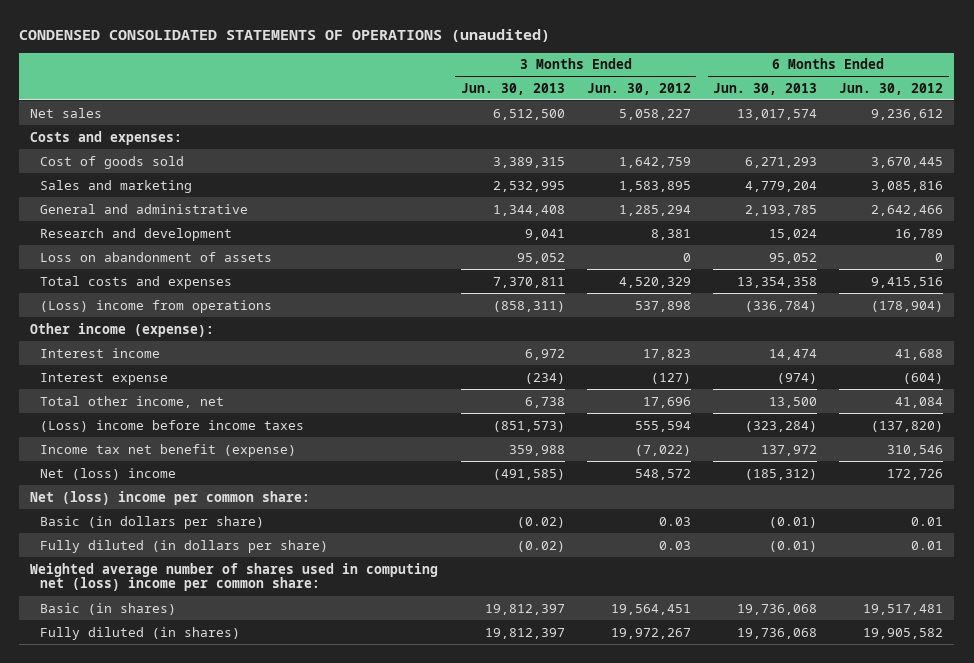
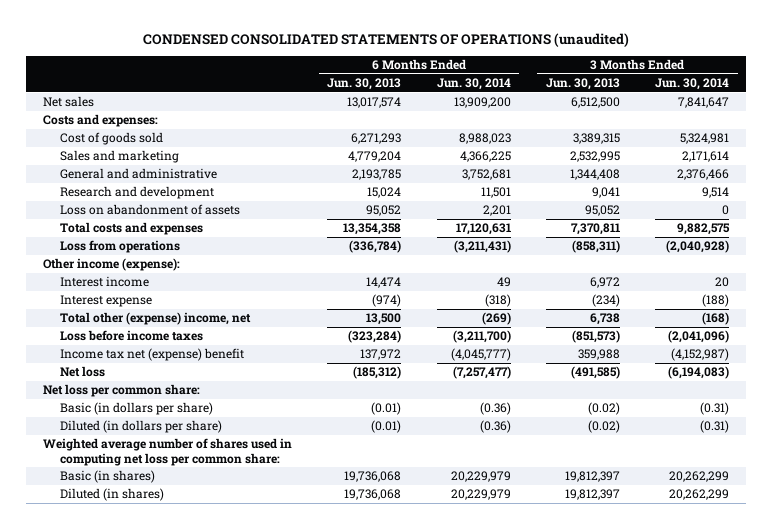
[586,82,691,95] Jun. 30, 2012 -> none
[839,82,944,95] Jun. 30, 2012 -> none
none -> [436,78,511,91] Jun. 30, 2014
none -> [654,78,729,91] Jun. 30, 2014
[40,299,273,313] (Loss) income from operations -> [60,240,181,254] Loss from operations
[40,395,225,408] Total other income, net -> [60,312,252,326] Total other (expense) income, net
[40,419,305,432] (Loss) income before income taxes -> [60,330,204,342] Loss before income taxes
[40,443,297,457] Income tax net benefit (expense) -> [60,348,245,362] Income tax net (expense) benefit
[40,467,177,480] Net (loss) income -> [60,366,106,378] Net loss
[30,490,311,505] Net (loss) income per common share: -> [43,384,201,398] Net loss per common share:
[40,539,329,553] Fully diluted (in dollars per share) -> [60,420,223,434] Diluted (in dollars per share)
[30,562,439,592] Weighted average number of shares used in computing net (loss) income per common share: -> [43,438,293,466] Weighted average number of shares used in computing net loss per common share:
[40,626,241,640] Fully diluted (in shares) -> [60,488,165,502] Diluted (in shares)

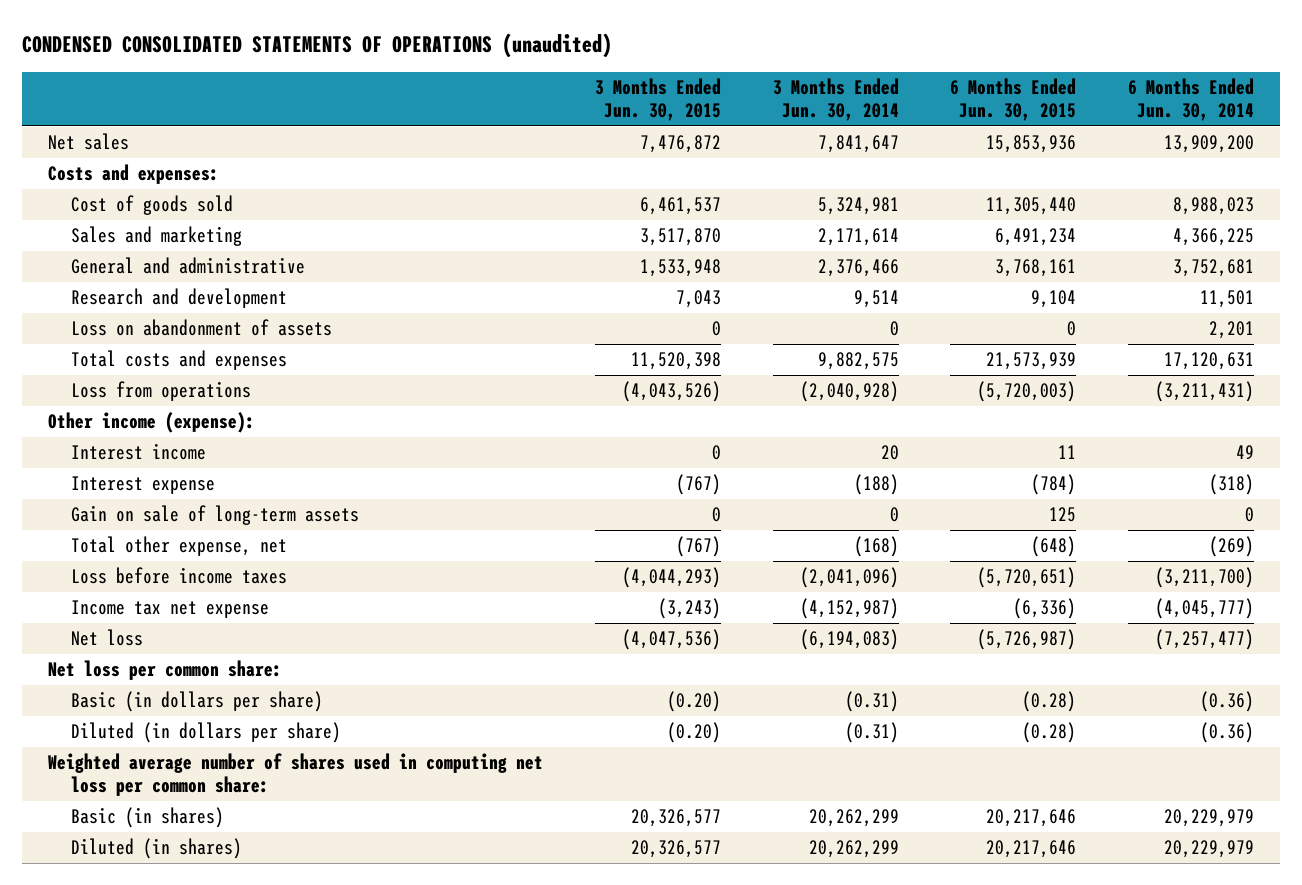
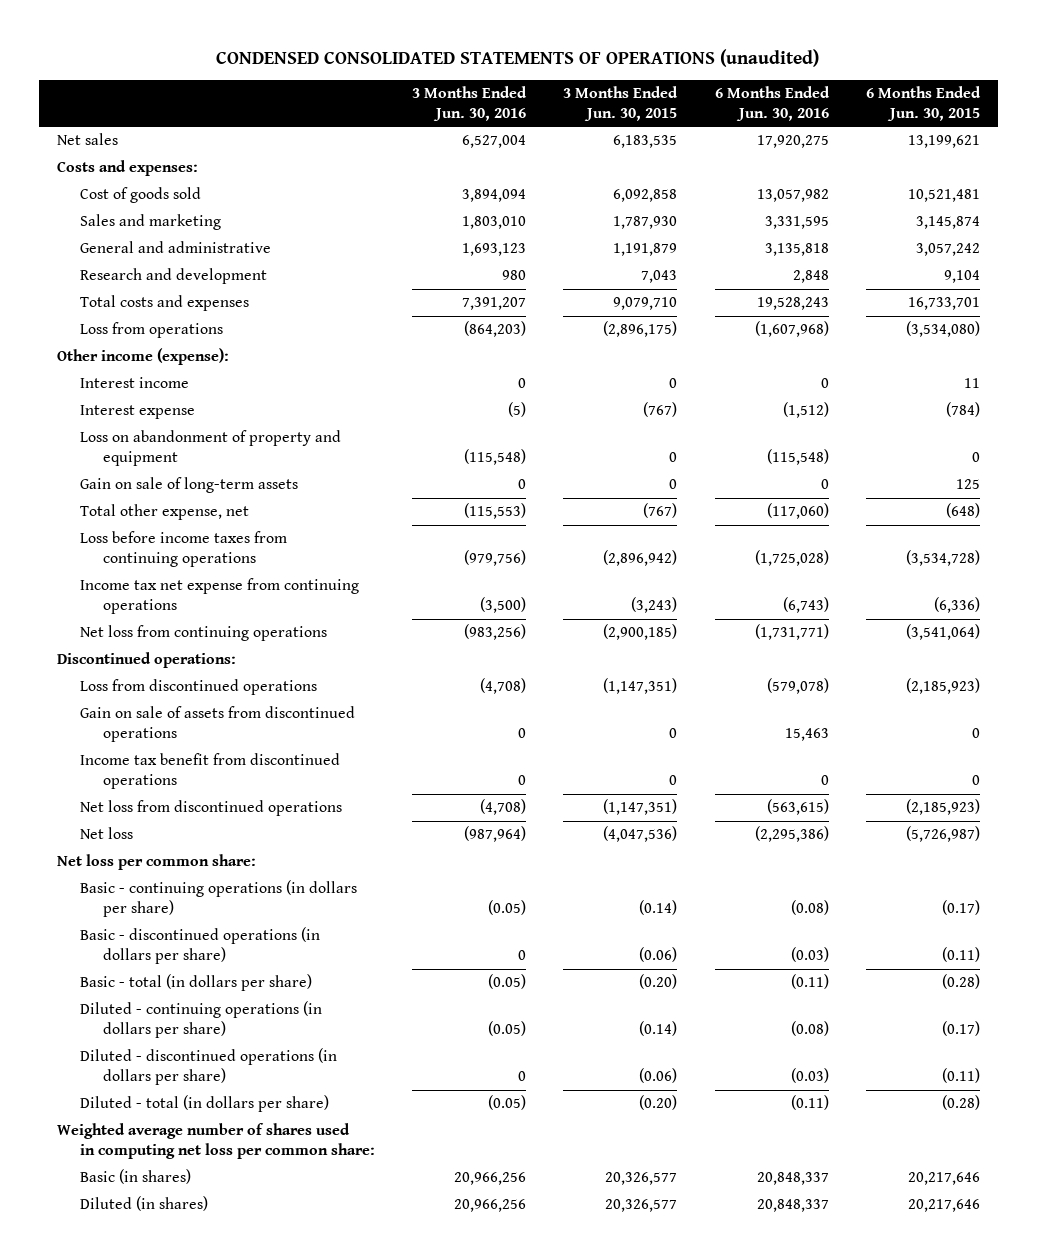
[772,77,899,122] 3 Months Ended Jun. 30, 2014 -> none
[1128,77,1255,122] 6 Months Ended Jun. 30, 2014 -> none
none -> [412,86,528,121] 3 Months Ended Jun. 30, 2016
none -> [714,86,830,121] 6 Months Ended Jun. 30, 2016
[639,135,721,154] 7,476,872 -> [613,135,678,149] 6,183,535
[986,135,1077,154] 15,853,936 -> [907,135,980,149] 13,199,621
[639,197,721,216] 6,461,537 -> [613,189,678,203] 6,092,858
[986,197,1077,216] 11,305,440 -> [907,189,980,203] 10,521,481
[639,228,721,247] 3,517,870 -> [613,216,678,230] 1,787,930
[995,228,1077,247] 6,491,234 -> [915,216,980,230] 3,145,874
[639,259,721,278] 1,533,948 -> [613,243,678,257] 1,191,879
[995,259,1077,278] 3,768,161 -> [915,243,980,257] 3,057,242
[70,319,332,337] Loss on abandonment of assets -> none
[630,352,721,371] 11,520,398 -> [613,297,678,311] 9,079,710
[986,352,1077,371] 21,573,939 -> [907,297,980,311] 16,733,701
[621,381,721,403] (4,043,526) -> [603,321,678,338] (2,896,175)
[977,381,1077,403] (5,720,003) -> [905,321,980,338] (3,534,080)
none -> [80,430,342,467] Loss on abandonment of property and equipment
[70,567,287,585] Loss before income taxes -> [80,531,288,568] Loss before income taxes from continuing operations
[621,567,721,589] (4,044,293) -> [603,550,678,567] (2,896,942)
[977,567,1077,589] (5,720,651) -> [905,550,980,567] (3,534,728)
[70,600,269,619] Income tax net expense -> [80,578,360,615] Income tax net expense from continuing operations
none -> [80,625,328,642] Net loss from continuing operations
none -> [57,652,237,669] Discontinued operations:
none -> [80,679,318,696] Loss from discontinued operations
none -> [80,706,356,743] Gain on sale of assets from discontinued operations
none -> [80,753,341,790] Income tax benefit from discontinued operations
none -> [80,800,343,817] Net loss from discontinued operations
none -> [80,880,358,918] Basic - continuing operations (in dollars per share)
none -> [80,927,321,965] Basic - discontinued operations (in dollars per share)
[70,691,323,713] Basic (in dollars per share) -> [80,974,313,992] Basic - total (in dollars per share)
none -> [80,1001,323,1039] Diluted - continuing operations (in dollars per share)
none -> [80,1048,338,1086] Diluted - discontinued operations (in dollars per share)
[70,722,341,744] Diluted (in dollars per share) -> [80,1095,330,1113] Diluted - total (in dollars per share)

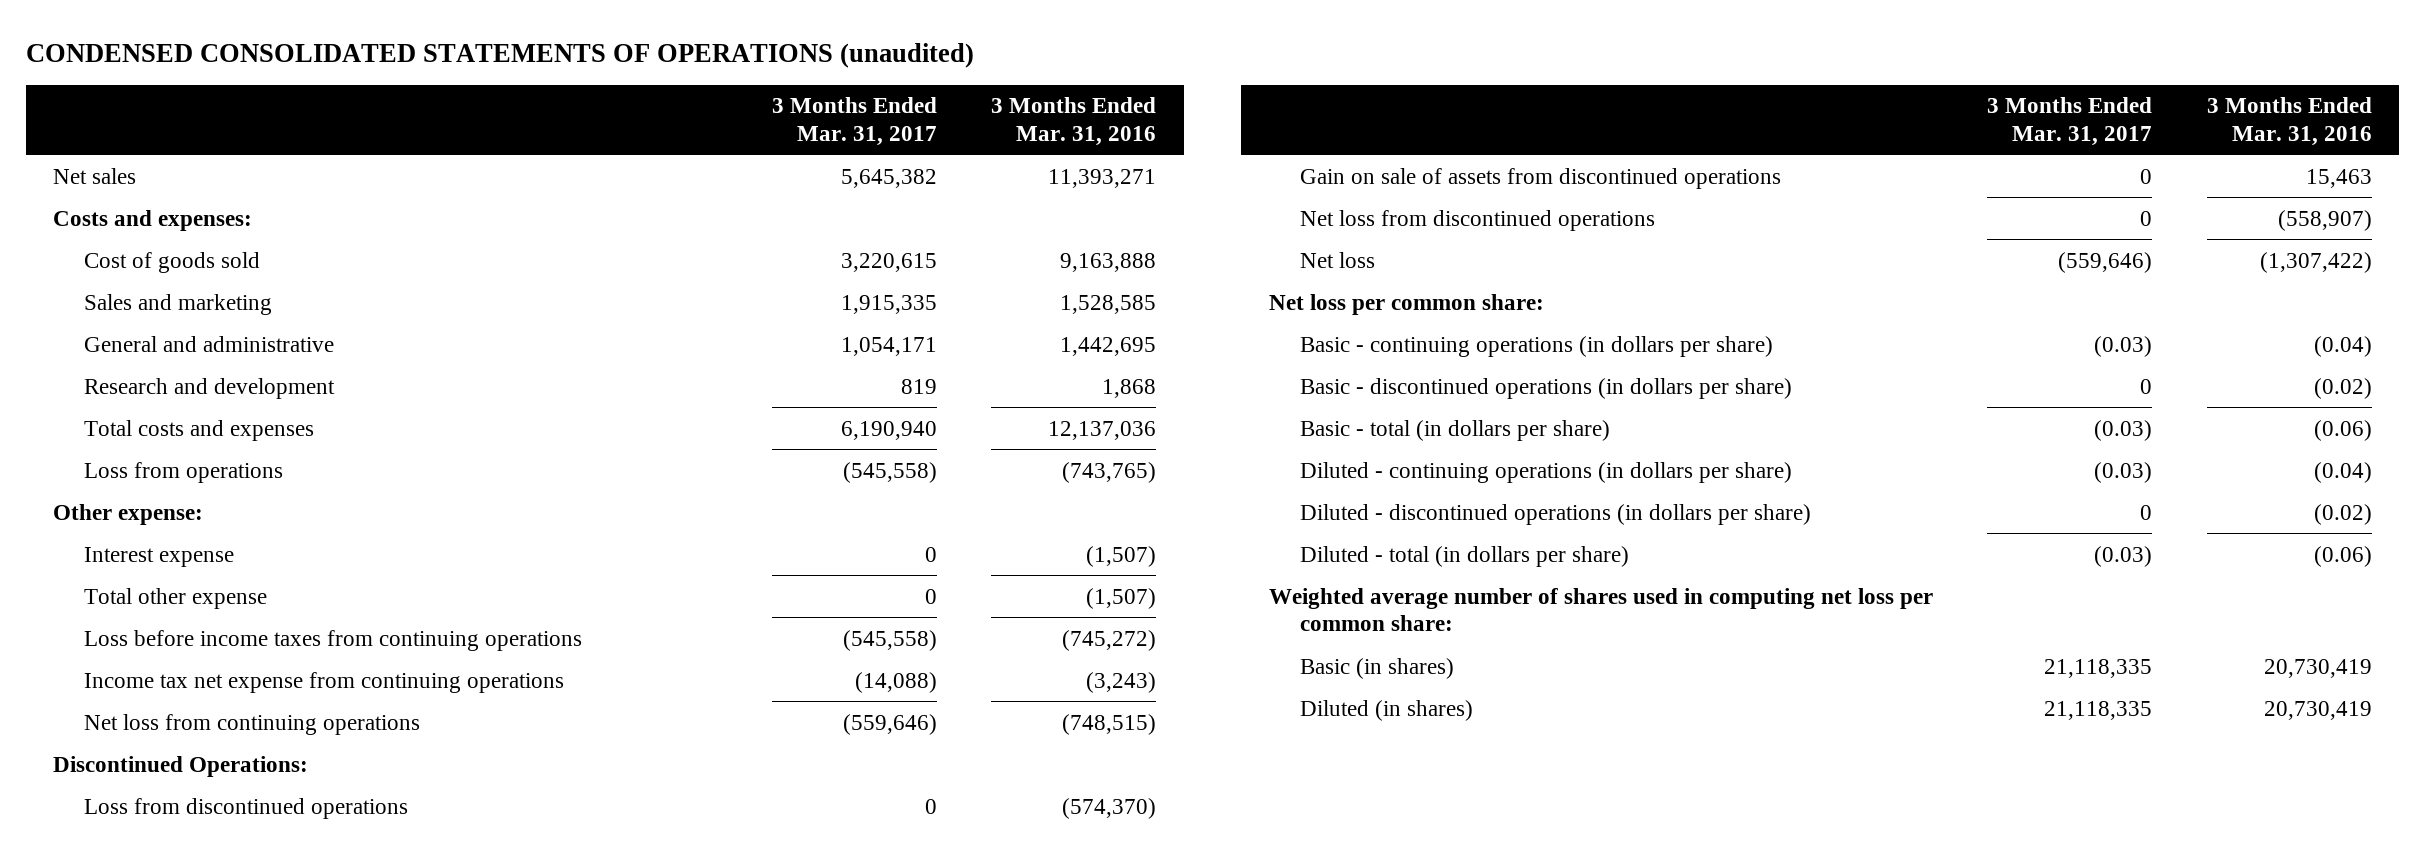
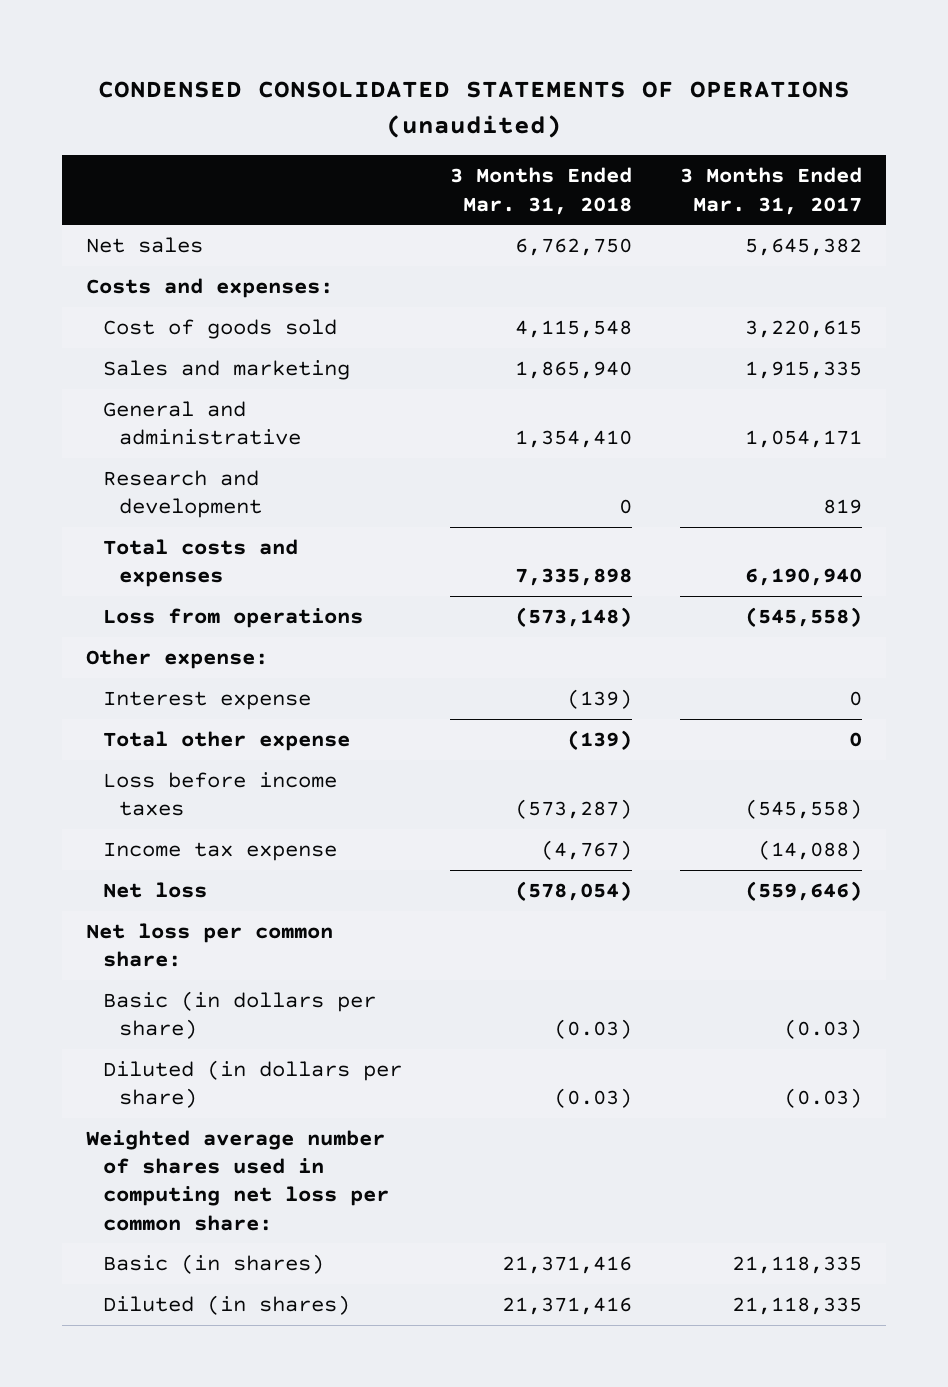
[991,97,1157,146] 3 Months Ended Mar. 31, 2016 -> none
none -> [449,167,632,215] 3 Months Ended Mar. 31, 2018
[84,713,421,735] Net loss from continuing operations -> none
[53,755,309,777] Discontinued Operations: -> none
[84,797,409,819] Loss from discontinued operations -> none
[1299,167,1781,189] Gain on sale of assets from discontinued operations -> none
[1299,209,1655,231] Net loss from discontinued operations -> none
[84,629,583,651] Loss before income taxes from continuing operations -> [102,772,337,817] Loss before income taxes
[84,671,565,693] Income tax net expense from continuing operations -> [102,842,337,862] Income tax expense
[1299,335,1773,357] Basic - continuing operations (in dollars per share) -> none
[1299,377,1792,399] Basic - discontinued operations (in dollars per share) -> none
[1299,461,1792,483] Diluted - continuing operations (in dollars per share) -> none
[1299,503,1811,525] Diluted - discontinued operations (in dollars per share) -> none
[1299,419,1610,441] Basic - total (in dollars per share) -> [102,991,376,1040] Basic (in dollars per share)
[1299,545,1629,567] Diluted - total (in dollars per share) -> [102,1060,402,1109] Diluted (in dollars per share)

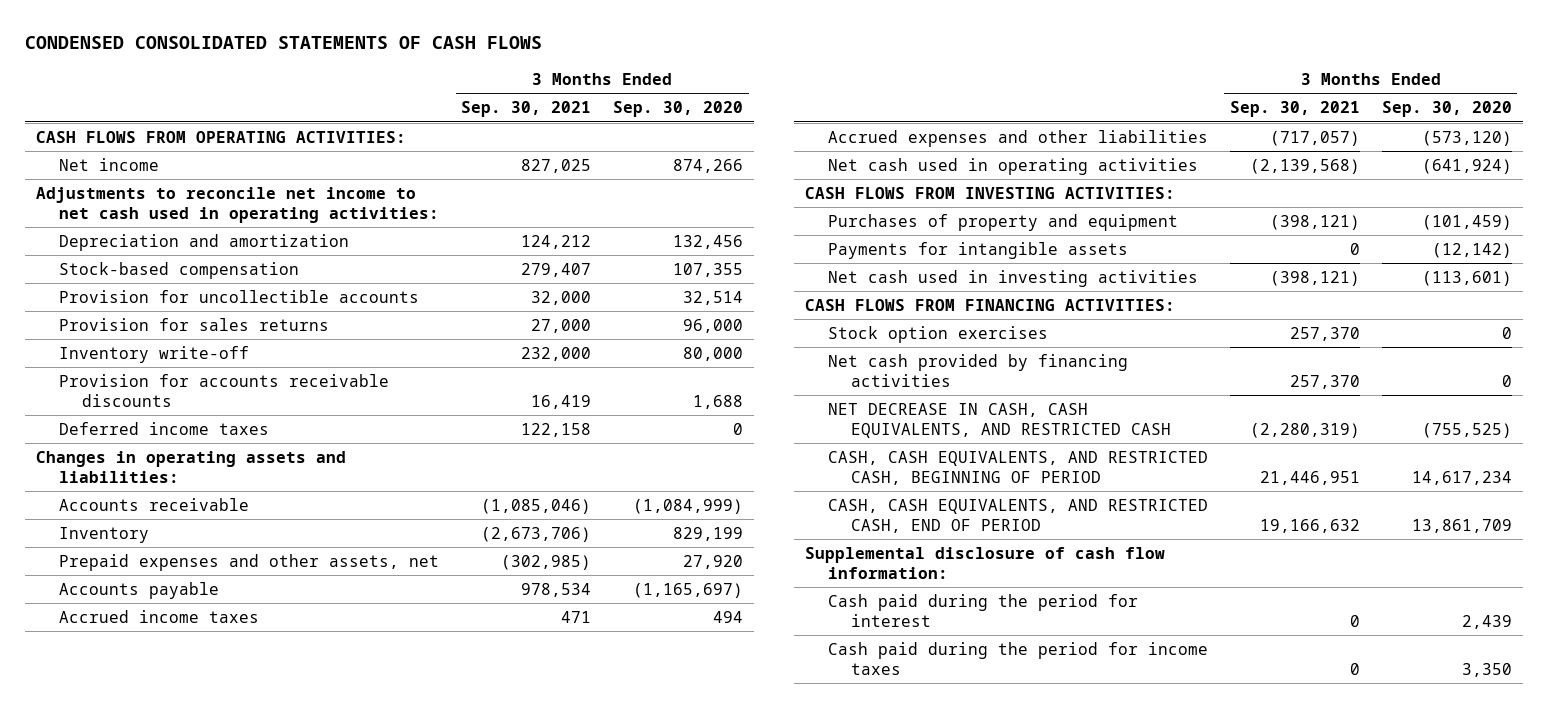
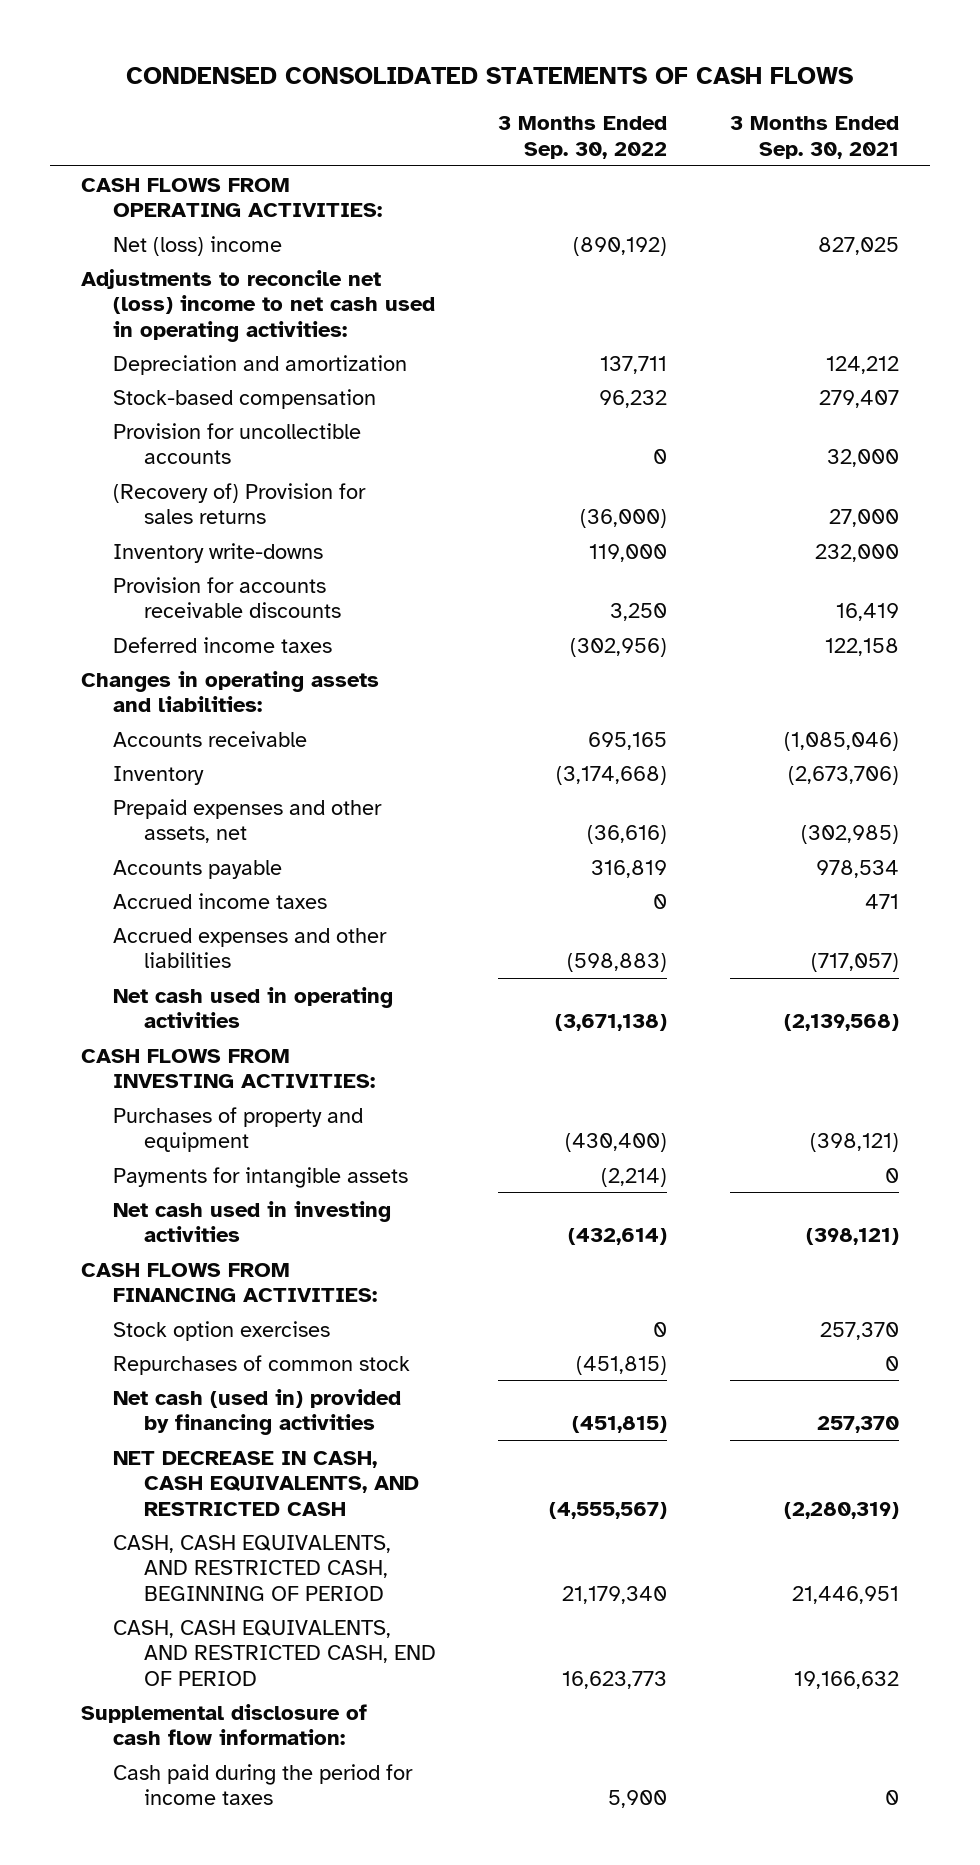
[613,101,744,118] Sep. 30, 2020 -> none
none -> [498,116,668,159] 3 Months Ended Sep. 30, 2022
[59,157,160,171] Net income -> [112,235,282,256] Net (loss) income
[35,186,440,223] Adjustments to reconcile net income to net cash used in operating activities: -> [81,268,435,342] Adjustments to reconcile net (loss) income to net cash used in operating activities:
[59,317,330,331] Provision for sales returns -> [112,482,366,525] (Recovery of) Provision for sales returns
[59,345,250,363] Inventory write-off -> [112,542,323,563] Inventory write-downs
none -> [112,1354,410,1375] Repurchases of common stock
[827,353,1128,387] Net cash provided by financing activities -> [112,1388,401,1436] Net cash (used in) provided by financing activities
[827,593,1138,627] Cash paid during the period for interest -> none

